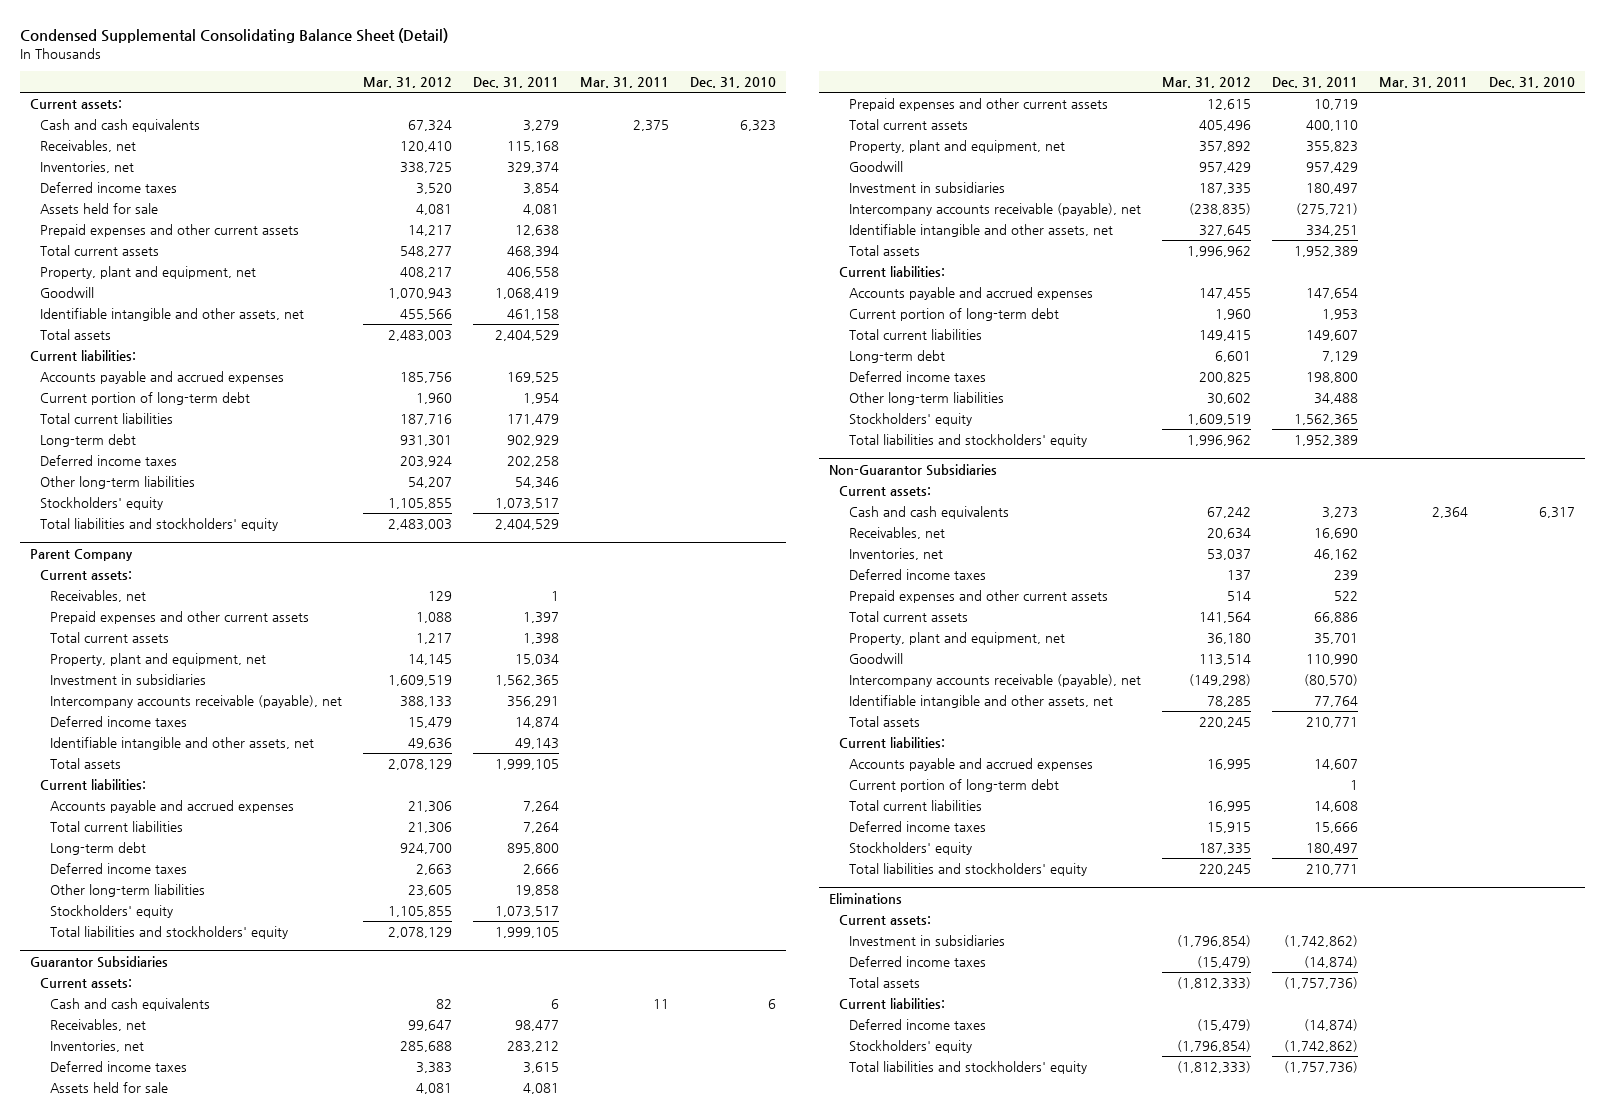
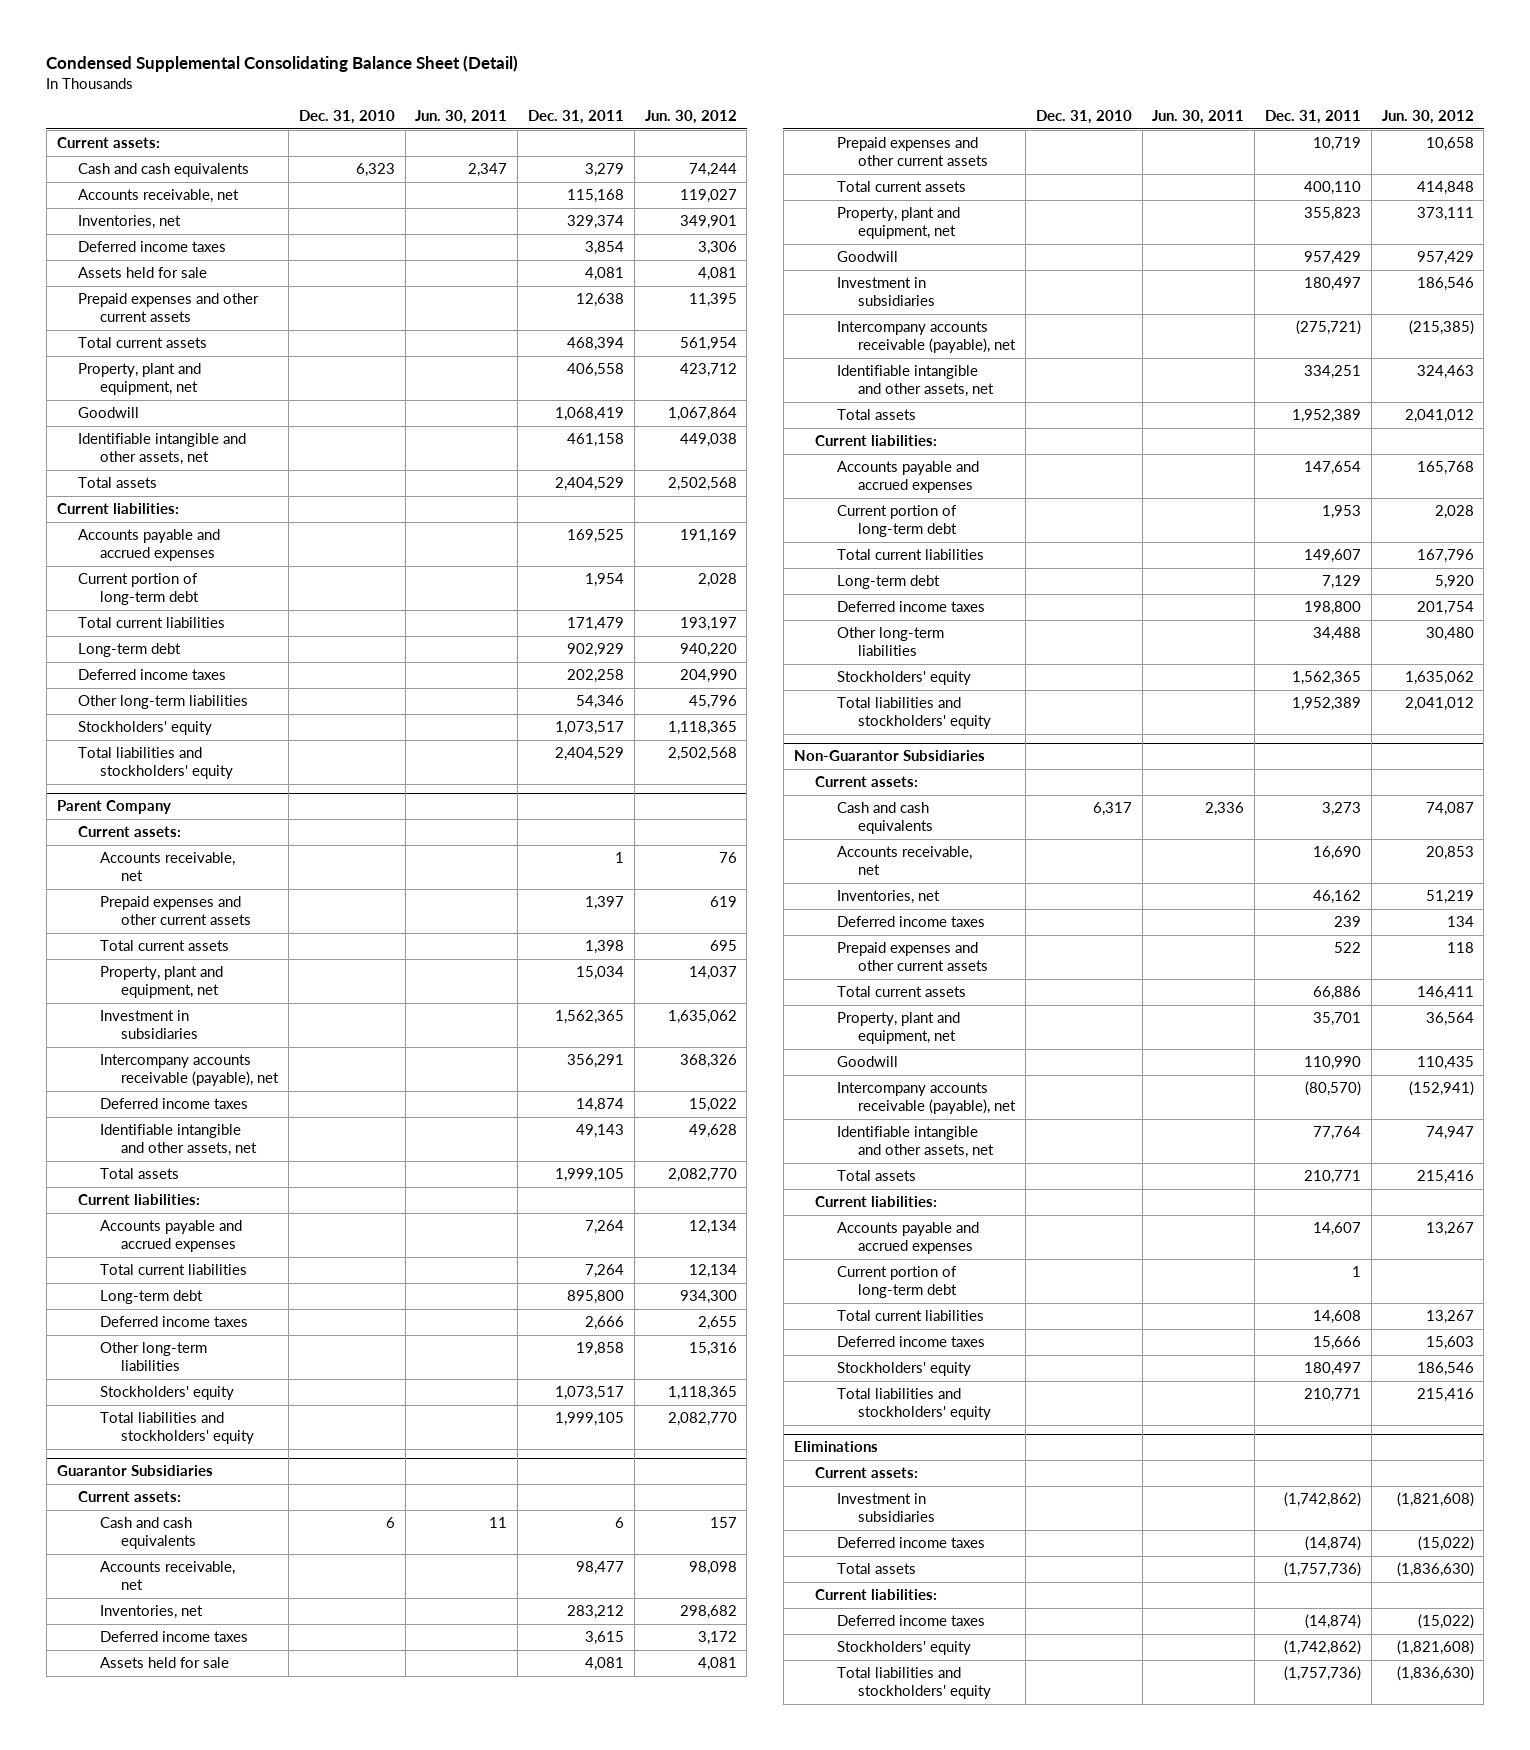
[362,77,452,89] Mar. 31, 2012 -> none
[579,77,669,89] Mar. 31, 2011 -> none
none -> [415,110,508,125] Jun. 30, 2011
none -> [644,110,737,125] Jun. 30, 2012
[40,140,137,153] Receivables, net -> [78,189,240,204] Accounts receivable, net
[50,590,147,603] Receivables, net -> [99,852,235,882] Accounts receivable, net
[50,1019,147,1032] Receivables, net -> [99,1561,235,1591] Accounts receivable, net
[849,527,946,540] Receivables, net -> [836,846,972,876] Accounts receivable, net

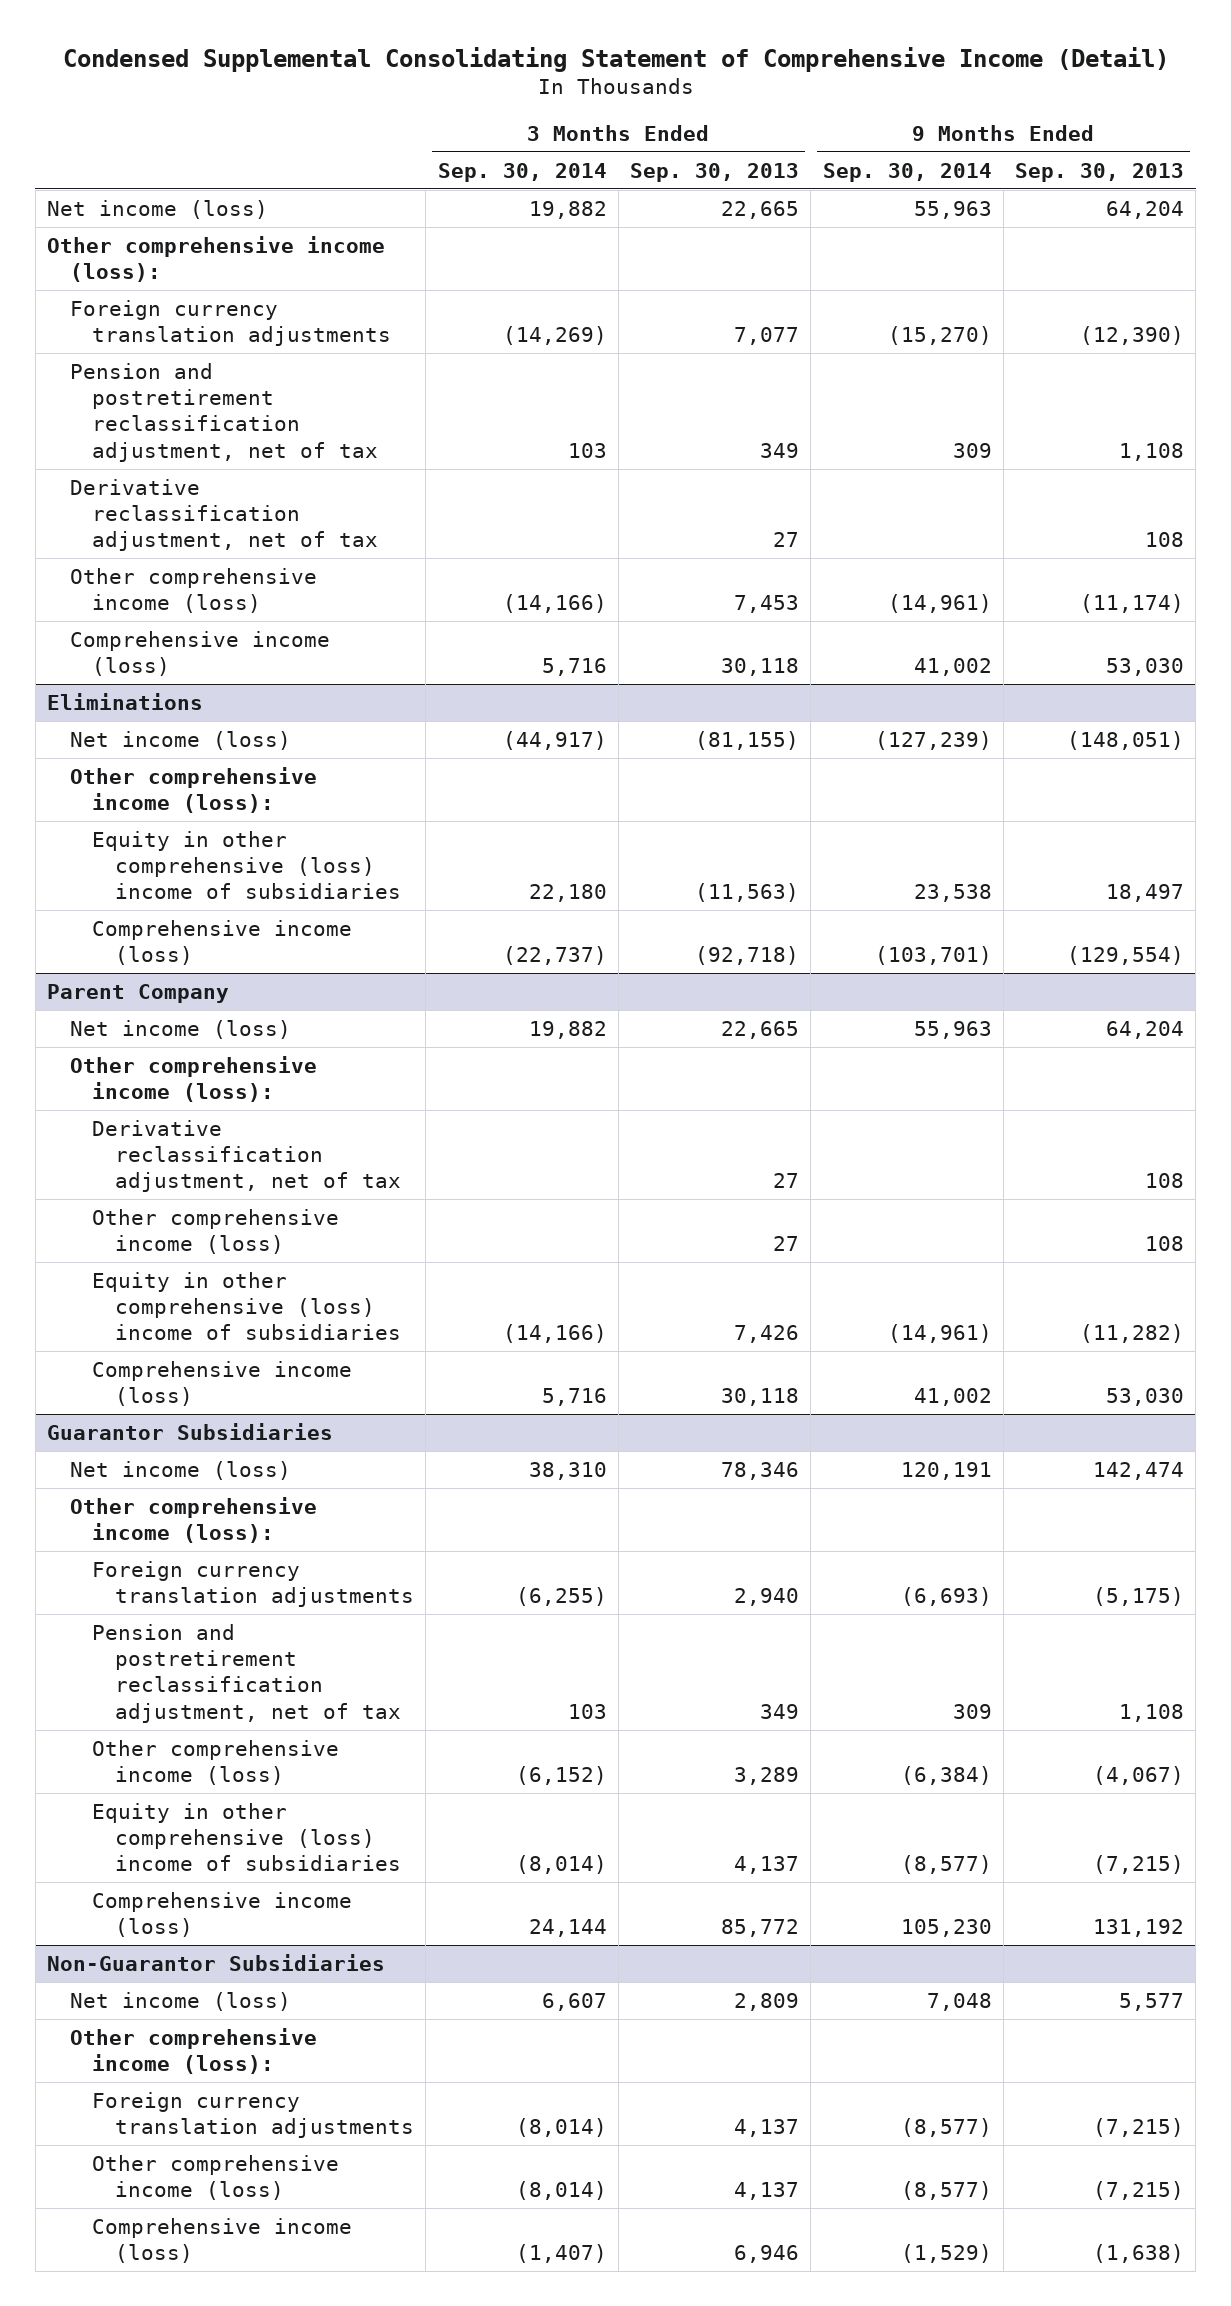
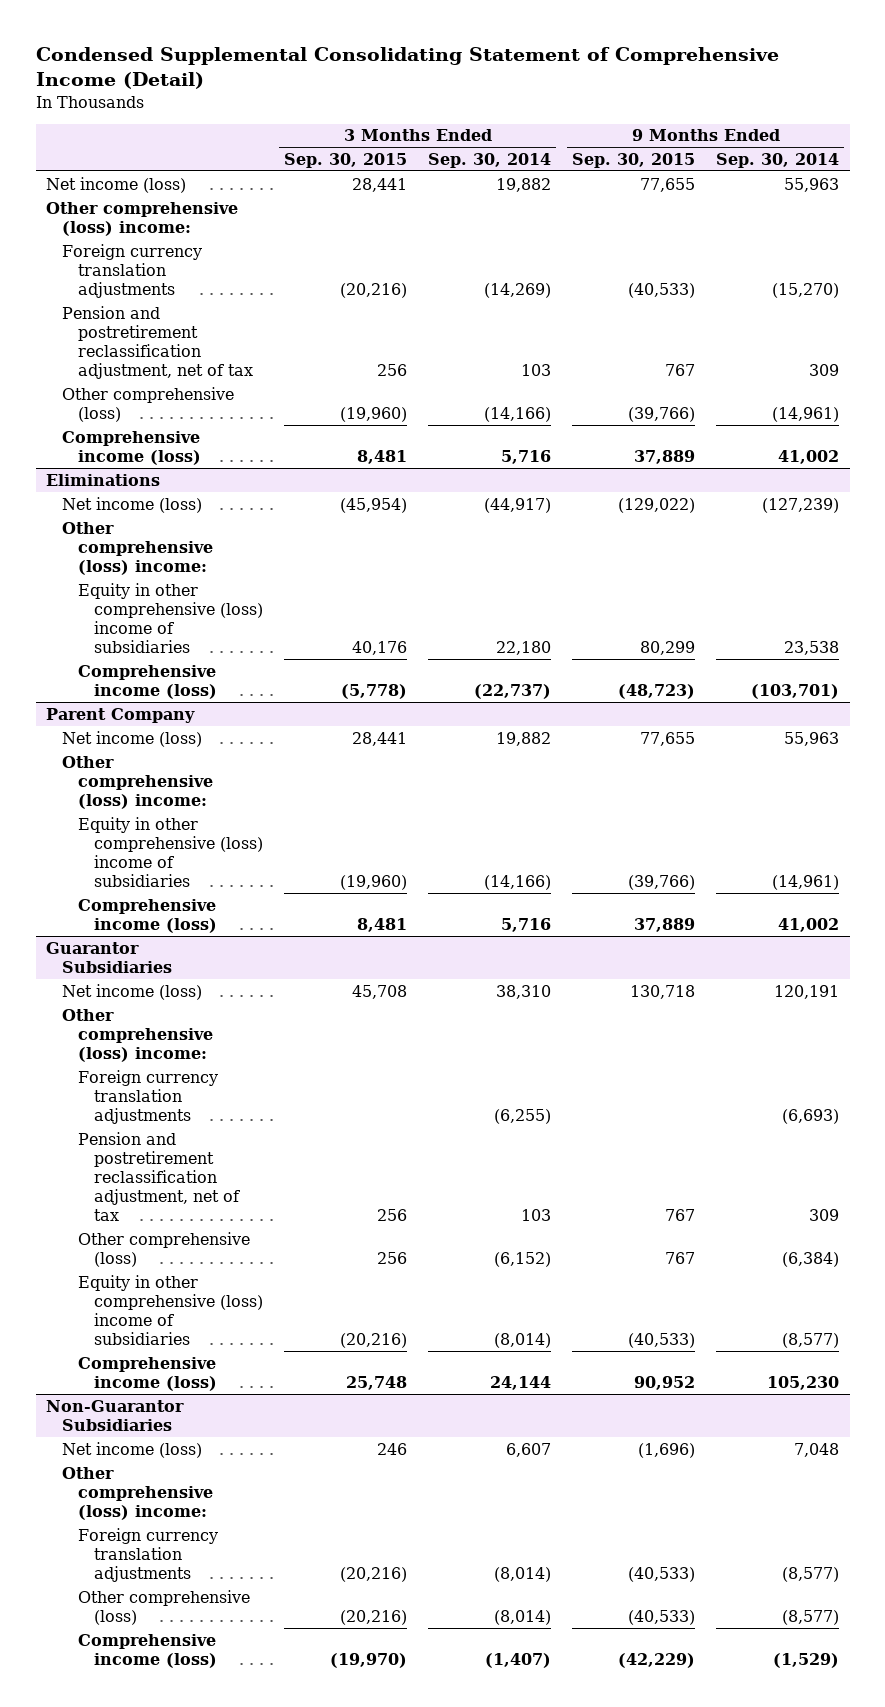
[630,162,800,182] Sep. 30, 2013 -> none
[1015,162,1185,182] Sep. 30, 2013 -> none
none -> [284,152,408,168] Sep. 30, 2015
none -> [572,152,696,168] Sep. 30, 2015
[46,235,385,283] Other comprehensive income (loss): -> [46,201,239,236] Other comprehensive (loss) income:
[69,478,379,552] Derivative reclassification adjustment, net of tax -> none
[69,567,317,614] Other comprehensive income (loss) -> [62,386,235,422] Other comprehensive (loss)
[69,766,317,814] Other comprehensive income (loss): -> [62,521,214,575] Other comprehensive (loss) income:
[92,1119,402,1193] Derivative reclassification adjustment, net of tax -> none
[92,1208,340,1255] Other comprehensive income (loss) -> none
[69,1055,317,1103] Other comprehensive income (loss): -> [62,755,214,809] Other comprehensive (loss) income:
[69,1496,317,1544] Other comprehensive income (loss): -> [62,1008,214,1062] Other comprehensive (loss) income:
[92,1739,340,1786] Other comprehensive income (loss) -> [78,1231,251,1267] Other comprehensive (loss)
[69,2027,317,2075] Other comprehensive income (loss): -> [62,1466,214,1520] Other comprehensive (loss) income:
[92,2154,340,2201] Other comprehensive income (loss) -> [78,1589,251,1625] Other comprehensive (loss)

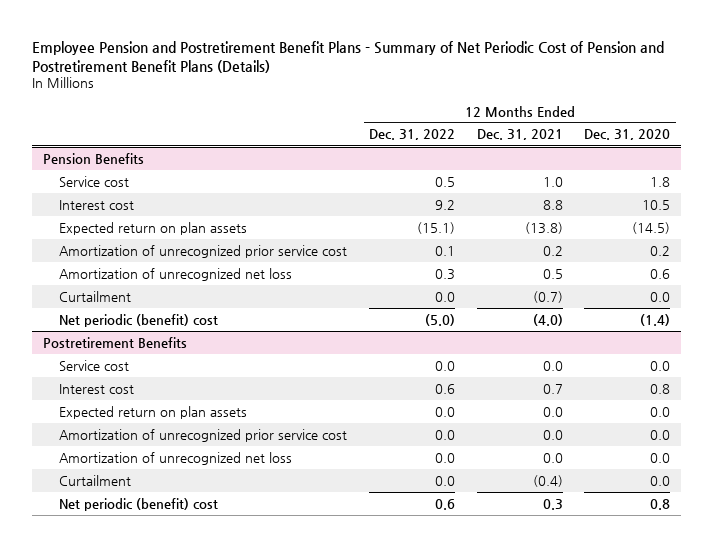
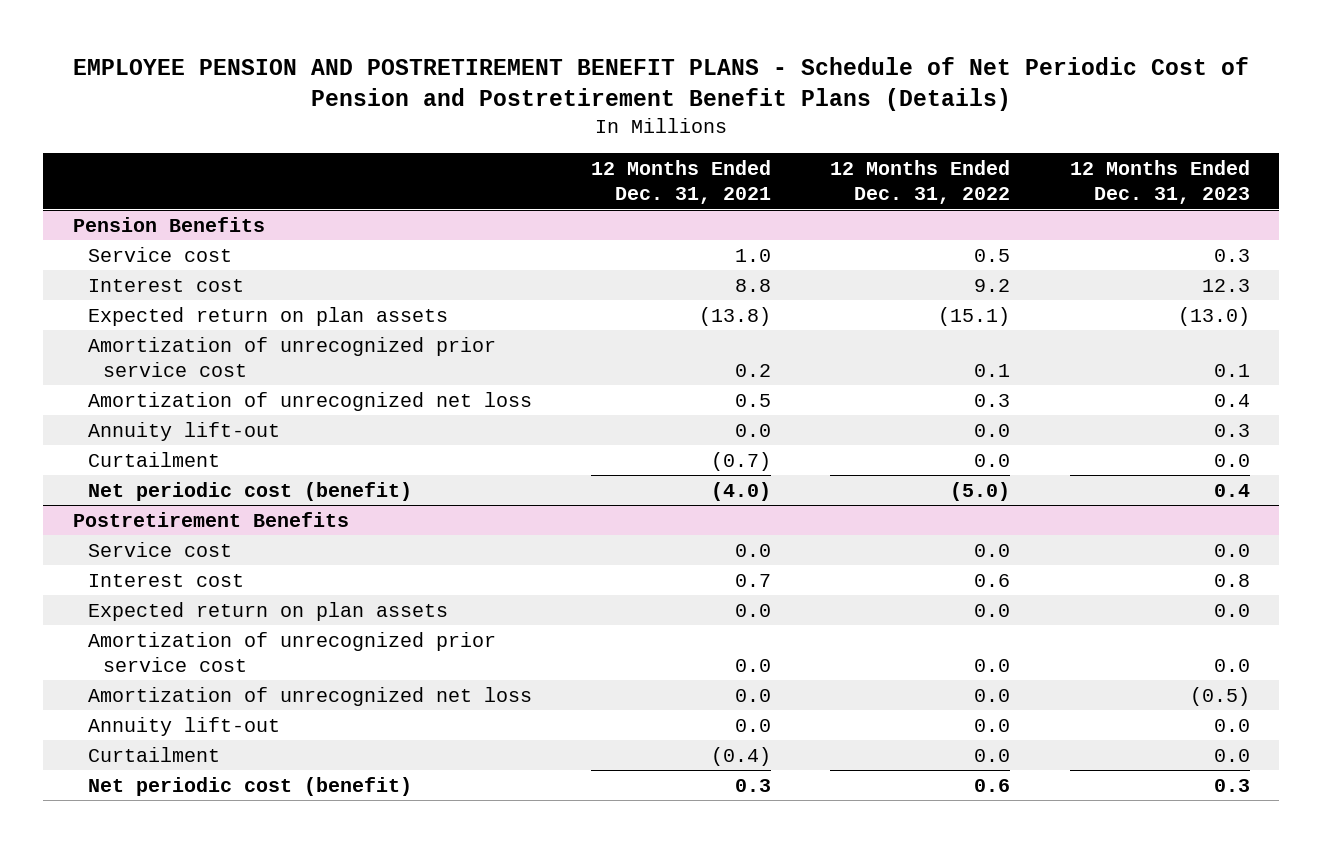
[32,40,665,73] Employee Pension and Postretirement Benefit Plans - Summary of Net Periodic Cost of Pension and Postretirement Benefit Plans (Details) -> [73,56,1250,111] EMPLOYEE PENSION AND POSTRETIREMENT BENEFIT PLANS - Schedule of Net Periodic Cost of Pension and Postretirement Benefit Plans (Details)
[584,129,671,141] Dec. 31, 2020 -> none
none -> [1069,160,1250,205] 12 Months Ended Dec. 31, 2023
none -> [87,421,280,441] Annuity lift-out
[59,313,219,327] Net periodic (benefit) cost -> [87,481,412,501] Net periodic cost (benefit)
none -> [87,716,280,736] Annuity lift-out
[59,497,219,511] Net periodic (benefit) cost -> [87,776,412,796] Net periodic cost (benefit)

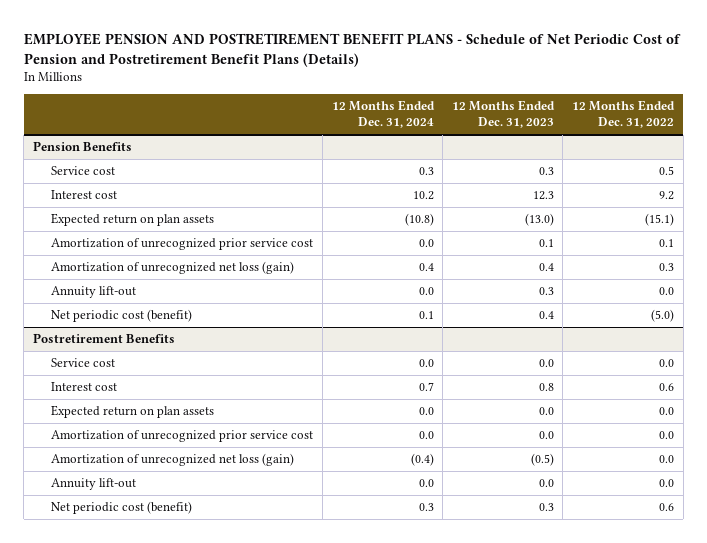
[591,160,772,205] 12 Months Ended Dec. 31, 2021 -> none
none -> [331,99,435,129] 12 Months Ended Dec. 31, 2024
[87,391,532,411] Amortization of unrecognized net loss -> [51,261,295,275] Amortization of unrecognized net loss (gain)
[87,451,220,467] Curtailment -> none
[87,686,532,706] Amortization of unrecognized net loss -> [51,453,295,467] Amortization of unrecognized net loss (gain)
[87,746,220,762] Curtailment -> none

